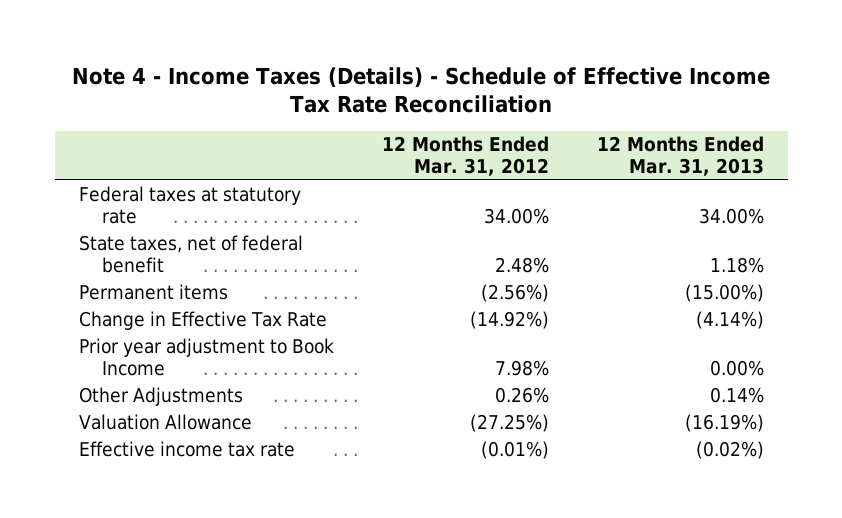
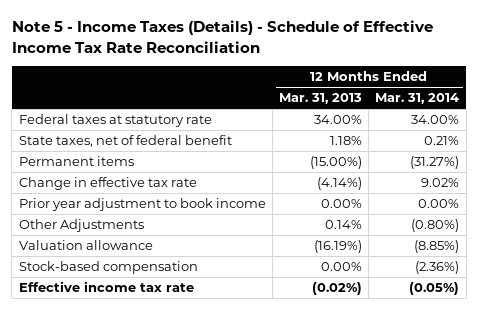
[72,66,771,114] Note 4 - Income Taxes (Details) - Schedule of Effective Income Tax Rate Reconciliation -> [11,20,433,53] Note 5 - Income Taxes (Details) - Schedule of Effective Income Tax Rate Reconciliation
[381,136,549,177] 12 Months Ended Mar. 31, 2012 -> none
none -> [375,93,460,105] Mar. 31, 2014
[78,311,327,331] Change in Effective Tax Rate -> [18,177,197,191] Change in effective tax rate
[78,338,334,377] Prior year adjustment to Book Income -> [18,198,266,212] Prior year adjustment to book income
[78,414,252,431] Valuation Allowance -> [18,240,153,251] Valuation allowance
none -> [18,261,198,275] Stock-based compensation

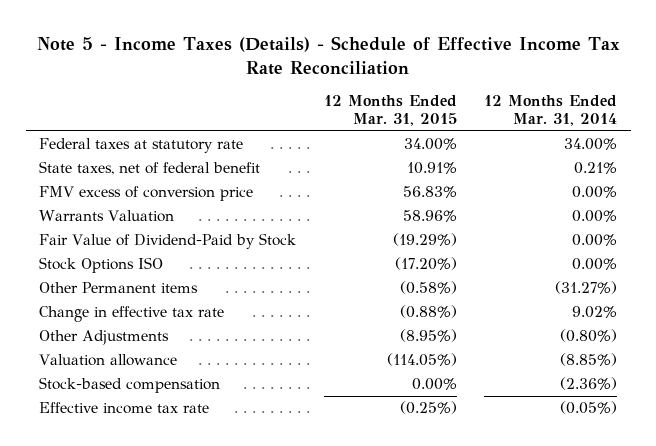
[279,93,363,105] Mar. 31, 2013 -> none
none -> [323,95,457,127] 12 Months Ended Mar. 31, 2015
none -> [39,186,254,202] FMV excess of conversion price
none -> [39,210,175,223] Warrants Valuation
none -> [39,233,297,250] Fair Value of Dividend-Paid by Stock
none -> [39,257,164,274] Stock Options ISO
[18,156,134,167] Permanent items -> [39,282,199,294] Other Permanent items
[18,198,266,212] Prior year adjustment to book income -> none

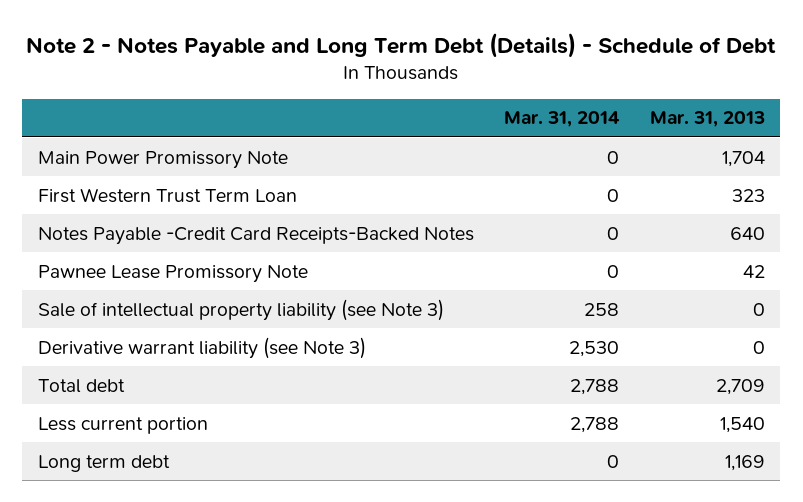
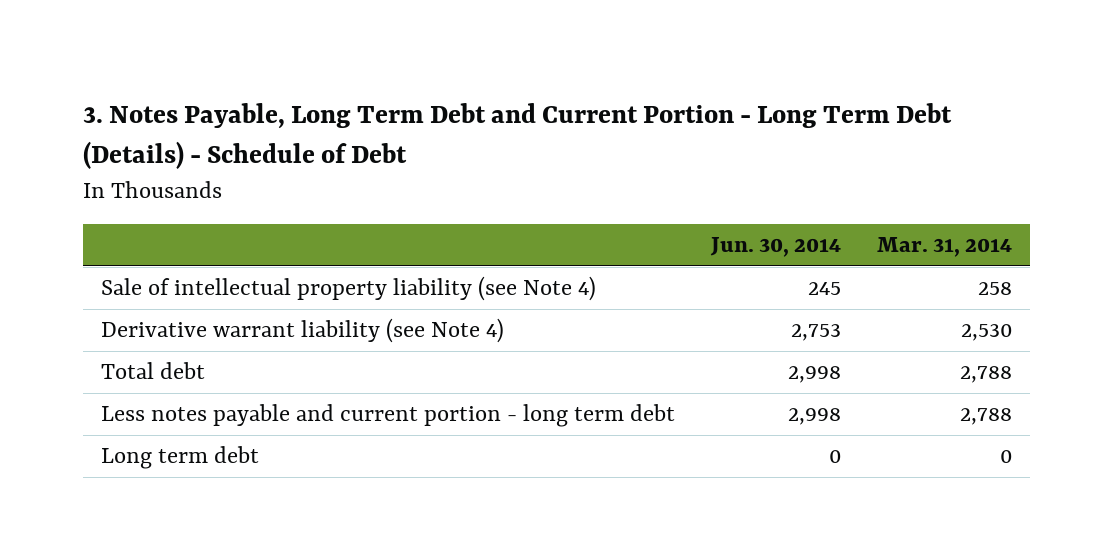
[26,32,777,58] Note 2 - Notes Payable and Long Term Debt (Details) - Schedule of Debt -> [83,103,953,170] 3. Notes Payable, Long Term Debt and Current Portion - Long Term Debt (Details) - Schedule of Debt
[649,111,765,128] Mar. 31, 2013 -> none
none -> [709,237,841,258] Jun. 30, 2014
[37,150,288,169] Main Power Promissory Note -> none
[37,187,297,203] First Western Trust Term Loan -> none
[37,226,474,245] Notes Payable -Credit Card Receipts-Backed Notes -> none
[37,264,308,283] Pawnee Lease Promissory Note -> none
[37,298,444,321] Sale of intellectual property liability (see Note 3) -> [101,276,597,302] Sale of intellectual property liability (see Note 4)
[37,336,366,359] Derivative warrant liability (see Note 3) -> [101,318,505,344] Derivative warrant liability (see Note 4)
[37,416,208,434] Less current portion -> [101,404,676,428] Less notes payable and current portion - long term debt

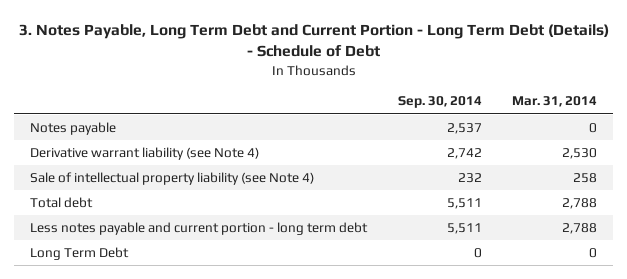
[709,237,841,258] Jun. 30, 2014 -> none
none -> [397,96,482,109] Sep. 30, 2014
none -> [29,122,116,136] Notes payable
[101,276,597,302] Sale of intellectual property liability (see Note 4) -> [29,172,314,186] Sale of intellectual property liability (see Note 4)
[101,446,260,470] Long term debt -> [29,247,129,261] Long Term Debt

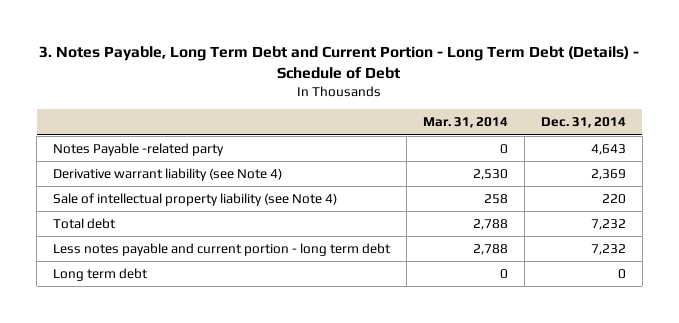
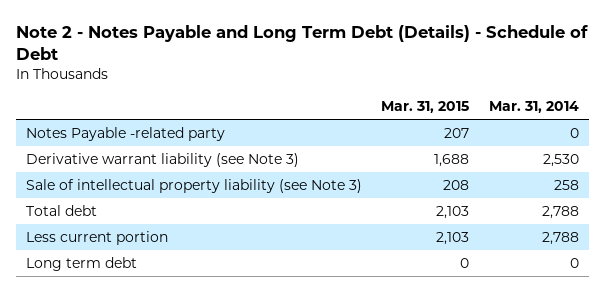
[39,46,640,79] 3. Notes Payable, Long Term Debt and Current Portion - Long Term Debt (Details) - Schedule of Debt -> [15,24,588,60] Note 2 - Notes Payable and Long Term Debt (Details) - Schedule of Debt
[540,117,626,129] Dec. 31, 2014 -> none
none -> [381,101,470,114] Mar. 31, 2015
[52,168,282,182] Derivative warrant liability (see Note 4) -> [25,152,299,167] Derivative warrant liability (see Note 3)
[52,193,337,207] Sale of intellectual property liability (see Note 4) -> [25,178,362,193] Sale of intellectual property liability (see Note 3)
[52,243,391,257] Less notes payable and current portion - long term debt -> [25,230,168,245] Less current portion

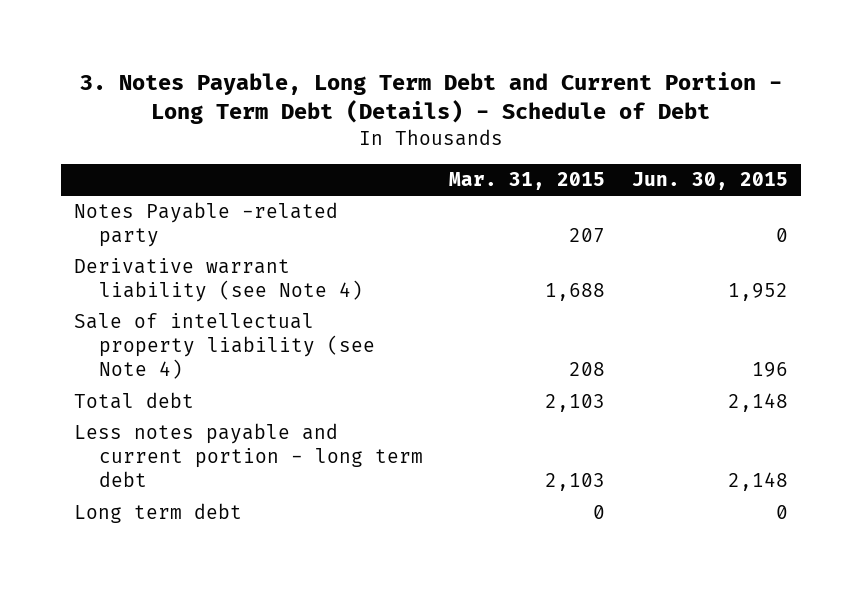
[15,24,588,60] Note 2 - Notes Payable and Long Term Debt (Details) - Schedule of Debt -> [79,71,782,125] 3. Notes Payable, Long Term Debt and Current Portion - Long Term Debt (Details) - Schedule of Debt
[489,101,580,114] Mar. 31, 2014 -> none
none -> [631,171,788,190] Jun. 30, 2015
[25,152,299,167] Derivative warrant liability (see Note 3) -> [73,258,364,303] Derivative warrant liability (see Note 4)
[25,178,362,193] Sale of intellectual property liability (see Note 3) -> [73,313,376,380] Sale of intellectual property liability (see Note 4)
[25,230,168,245] Less current portion -> [73,423,424,488] Less notes payable and current portion - long term debt

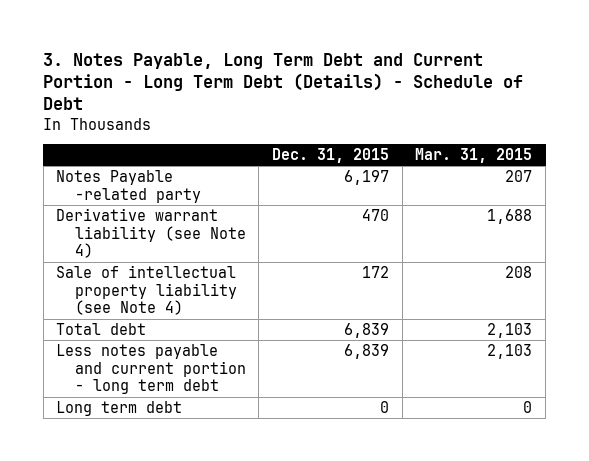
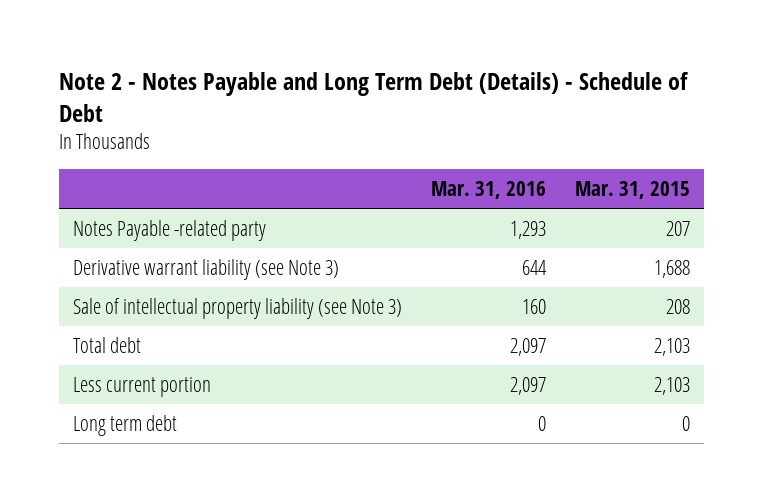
[43,52,524,111] 3. Notes Payable, Long Term Debt and Current Portion - Long Term Debt (Details) - Schedule of Debt -> [58,72,689,122] Note 2 - Notes Payable and Long Term Debt (Details) - Schedule of Debt
[272,147,390,163] Dec. 31, 2015 -> none
none -> [431,181,547,200] Mar. 31, 2016
[56,207,246,259] Derivative warrant liability (see Note 4) -> [73,258,340,280] Derivative warrant liability (see Note 3)
[56,264,237,316] Sale of intellectual property liability (see Note 4) -> [73,297,403,319] Sale of intellectual property liability (see Note 3)
[56,343,246,395] Less notes payable and current portion - long term debt -> [73,376,212,397] Less current portion

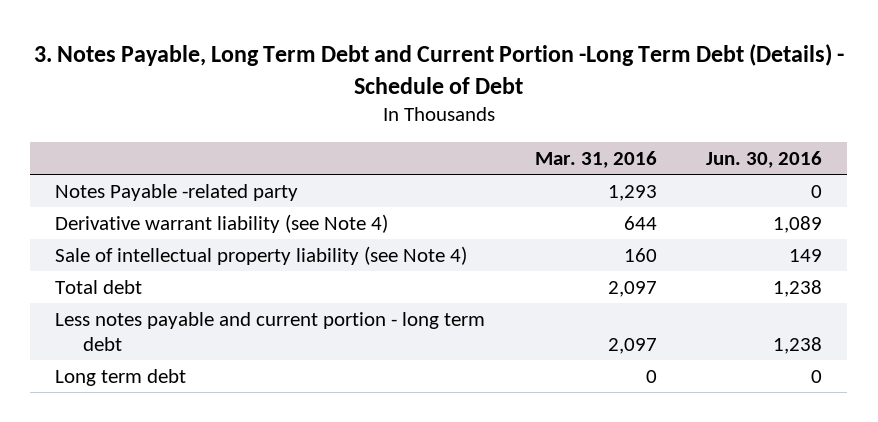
[58,72,689,122] Note 2 - Notes Payable and Long Term Debt (Details) - Schedule of Debt -> [33,44,844,94] 3. Notes Payable, Long Term Debt and Current Portion -Long Term Debt (Details) - Schedule of Debt
[574,181,690,200] Mar. 31, 2015 -> none
none -> [706,150,823,168] Jun. 30, 2016
[73,258,340,280] Derivative warrant liability (see Note 3) -> [55,213,389,233] Derivative warrant liability (see Note 4)
[73,297,403,319] Sale of intellectual property liability (see Note 3) -> [55,245,468,265] Sale of intellectual property liability (see Note 4)
[73,376,212,397] Less current portion -> [55,311,486,351] Less notes payable and current portion - long term debt

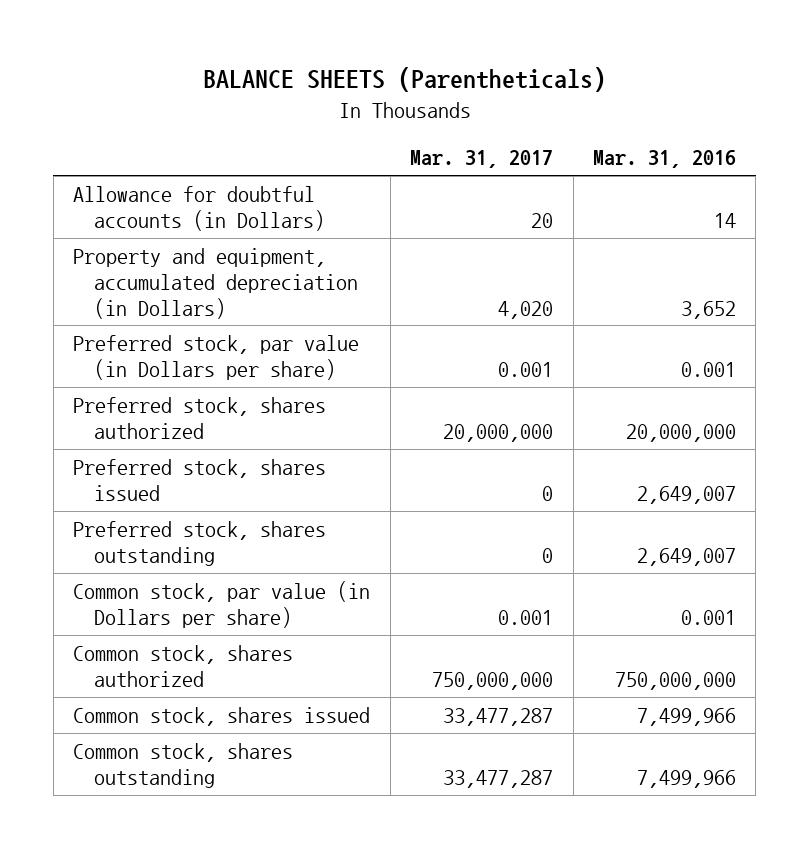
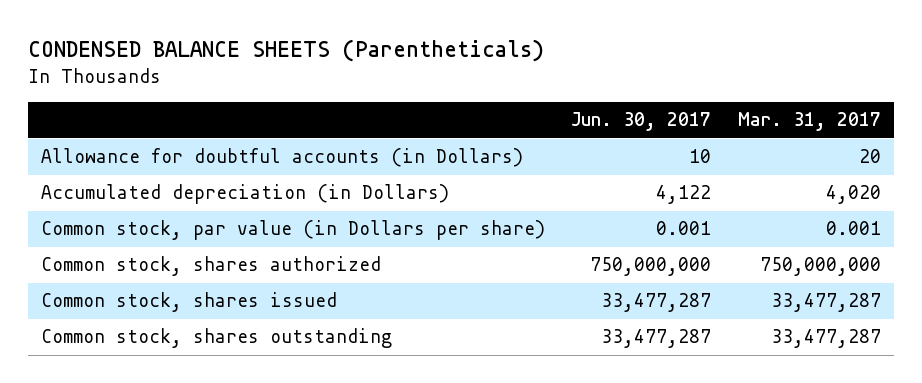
[202,67,606,93] BALANCE SHEETS (Parentheticals) -> [27,39,544,63] CONDENSED BALANCE SHEETS (Parentheticals)
[592,150,736,169] Mar. 31, 2016 -> none
none -> [571,112,712,132] Jun. 30, 2017
[73,334,360,380] Preferred stock, par value (in Dollars per share) -> none
[73,396,327,439] Preferred stock, shares authorized -> none
[73,458,327,501] Preferred stock, shares issued -> none
[73,520,327,566] Preferred stock, shares outstanding -> none
[73,247,359,319] Property and equipment, accumulated depreciation (in Dollars) -> [41,184,450,205] Accumulated depreciation (in Dollars)

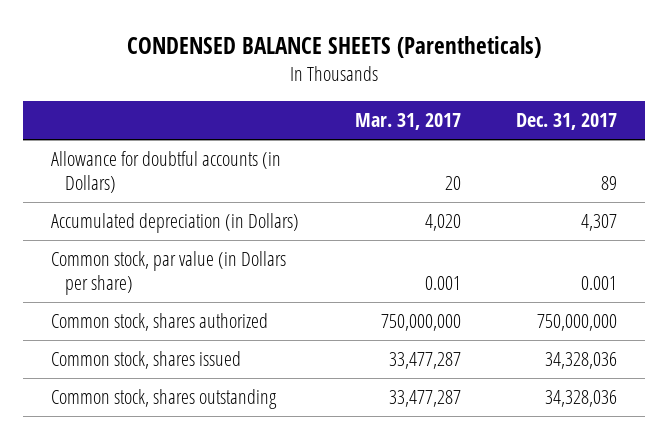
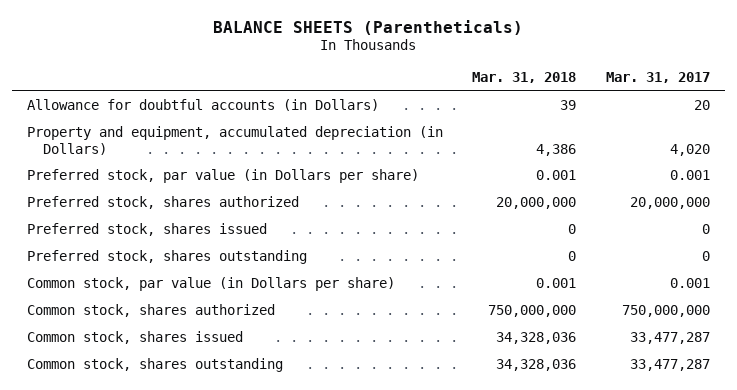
[127,36,542,59] CONDENSED BALANCE SHEETS (Parentheticals) -> [213,19,524,35] BALANCE SHEETS (Parentheticals)
[516,113,618,131] Dec. 31, 2017 -> none
none -> [472,72,577,84] Mar. 31, 2018
[51,213,300,234] Accumulated depreciation (in Dollars) -> [26,126,443,155] Property and equipment, accumulated depreciation (in Dollars)
none -> [26,169,419,184] Preferred stock, par value (in Dollars per share)
none -> [26,196,299,210] Preferred stock, shares authorized
none -> [26,223,267,237] Preferred stock, shares issued
none -> [26,250,307,265] Preferred stock, shares outstanding

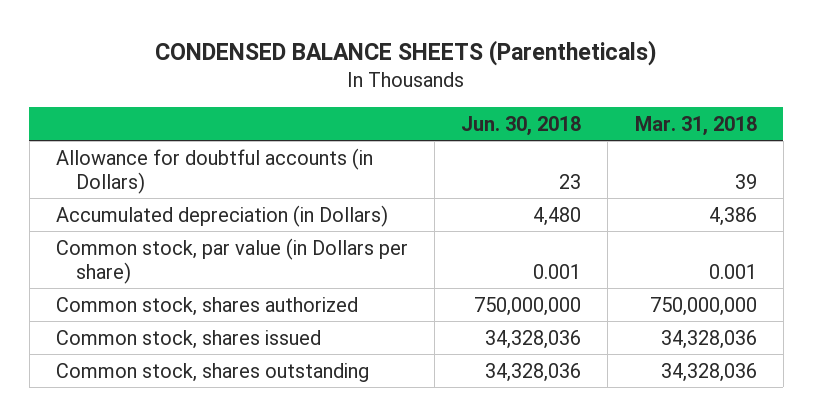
[213,19,524,35] BALANCE SHEETS (Parentheticals) -> [155,40,658,67] CONDENSED BALANCE SHEETS (Parentheticals)
[606,72,711,84] Mar. 31, 2017 -> none
none -> [461,115,582,136] Jun. 30, 2018
[26,169,419,184] Preferred stock, par value (in Dollars per share) -> none
[26,196,299,210] Preferred stock, shares authorized -> none
[26,223,267,237] Preferred stock, shares issued -> none
[26,250,307,265] Preferred stock, shares outstanding -> none
[26,126,443,155] Property and equipment, accumulated depreciation (in Dollars) -> [55,204,388,227] Accumulated depreciation (in Dollars)

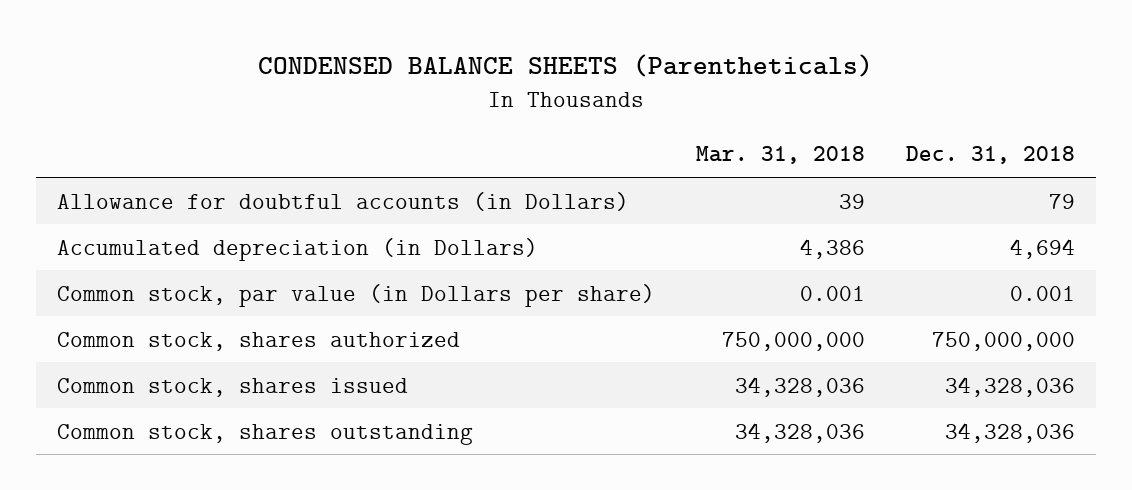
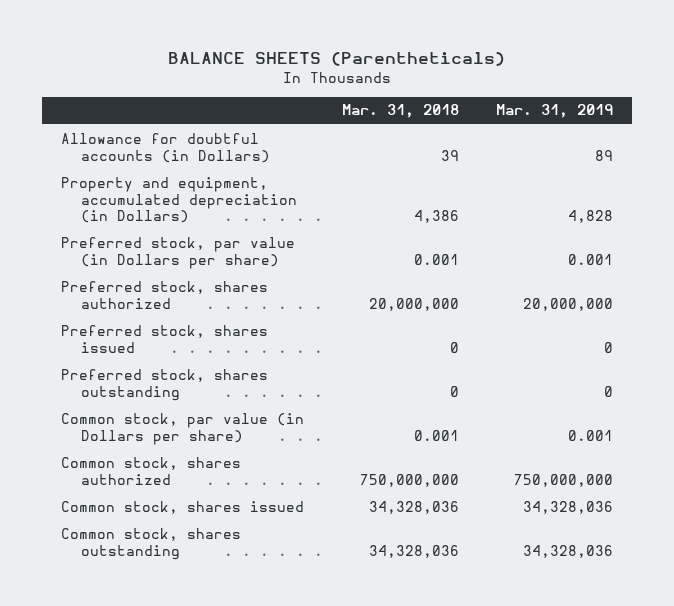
[258,54,874,78] CONDENSED BALANCE SHEETS (Parentheticals) -> [168,51,506,66] BALANCE SHEETS (Parentheticals)
[906,146,1076,165] Dec. 31, 2018 -> none
none -> [496,104,614,119] Mar. 31, 2019
[56,237,538,261] Accumulated depreciation (in Dollars) -> [61,176,297,224] Property and equipment, accumulated depreciation (in Dollars)
none -> [61,236,296,269] Preferred stock, par value (in Dollars per share)
none -> [61,280,269,309] Preferred stock, shares authorized
none -> [61,324,269,353] Preferred stock, shares issued
none -> [61,368,269,401] Preferred stock, shares outstanding

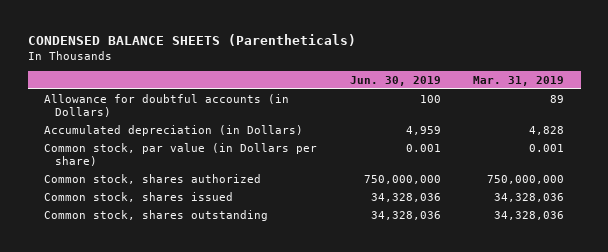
[168,51,506,66] BALANCE SHEETS (Parentheticals) -> [27,33,356,46] CONDENSED BALANCE SHEETS (Parentheticals)
[341,104,459,119] Mar. 31, 2018 -> none
none -> [349,76,441,87] Jun. 30, 2019
[61,236,296,269] Preferred stock, par value (in Dollars per share) -> none
[61,280,269,309] Preferred stock, shares authorized -> none
[61,324,269,353] Preferred stock, shares issued -> none
[61,368,269,401] Preferred stock, shares outstanding -> none
[61,176,297,224] Property and equipment, accumulated depreciation (in Dollars) -> [43,124,303,136] Accumulated depreciation (in Dollars)

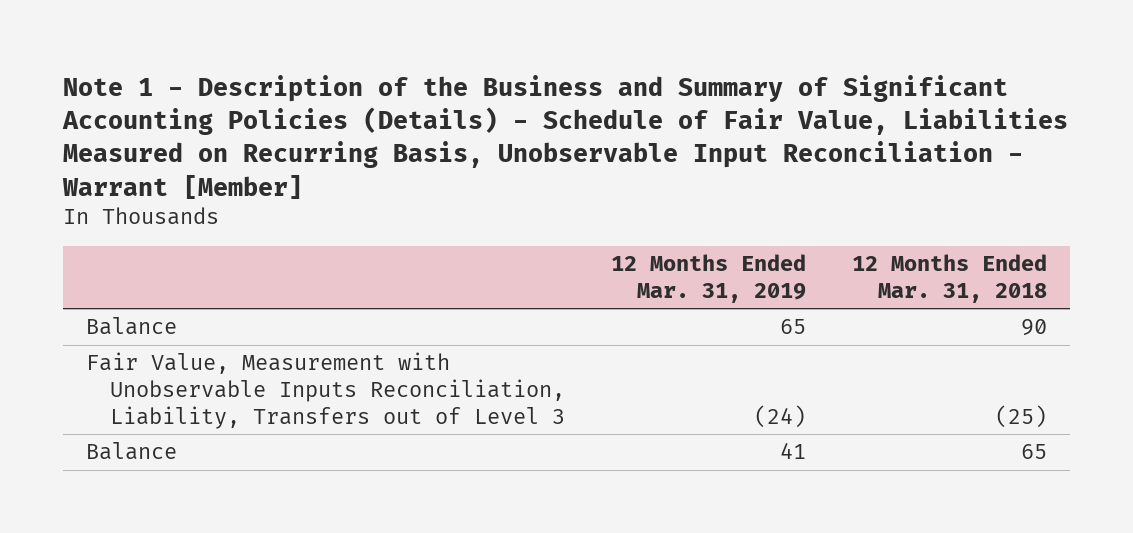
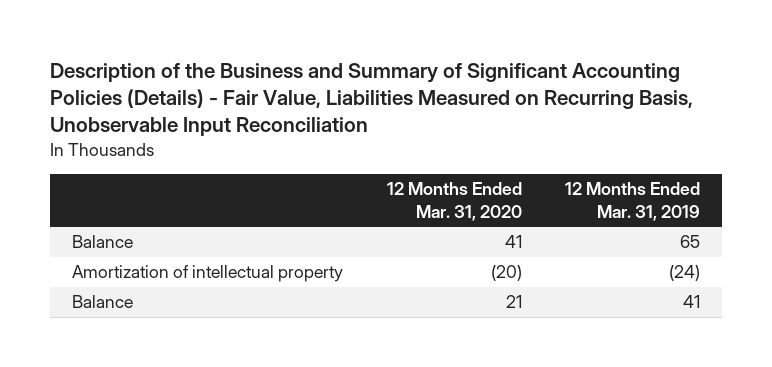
[61,75,1068,199] Note 1 - Description of the Business and Summary of Significant Accounting Policies (Details) - Schedule of Fair Value, Liabilities Measured on Recurring Basis, Unobservable Input Reconciliation - Warrant [Member] -> [50,62,694,137] Description of the Business and Summary of Significant Accounting Policies (Details) - Fair Value, Liabilities Measured on Recurring Basis, Unobservable Input Reconciliation
[852,254,1048,303] 12 Months Ended Mar. 31, 2018 -> none
none -> [386,182,522,221] 12 Months Ended Mar. 31, 2020
[86,352,565,429] Fair Value, Measurement with Unobservable Inputs Reconciliation, Liability, Transfers out of Level 3 -> [72,265,344,283] Amortization of intellectual property

